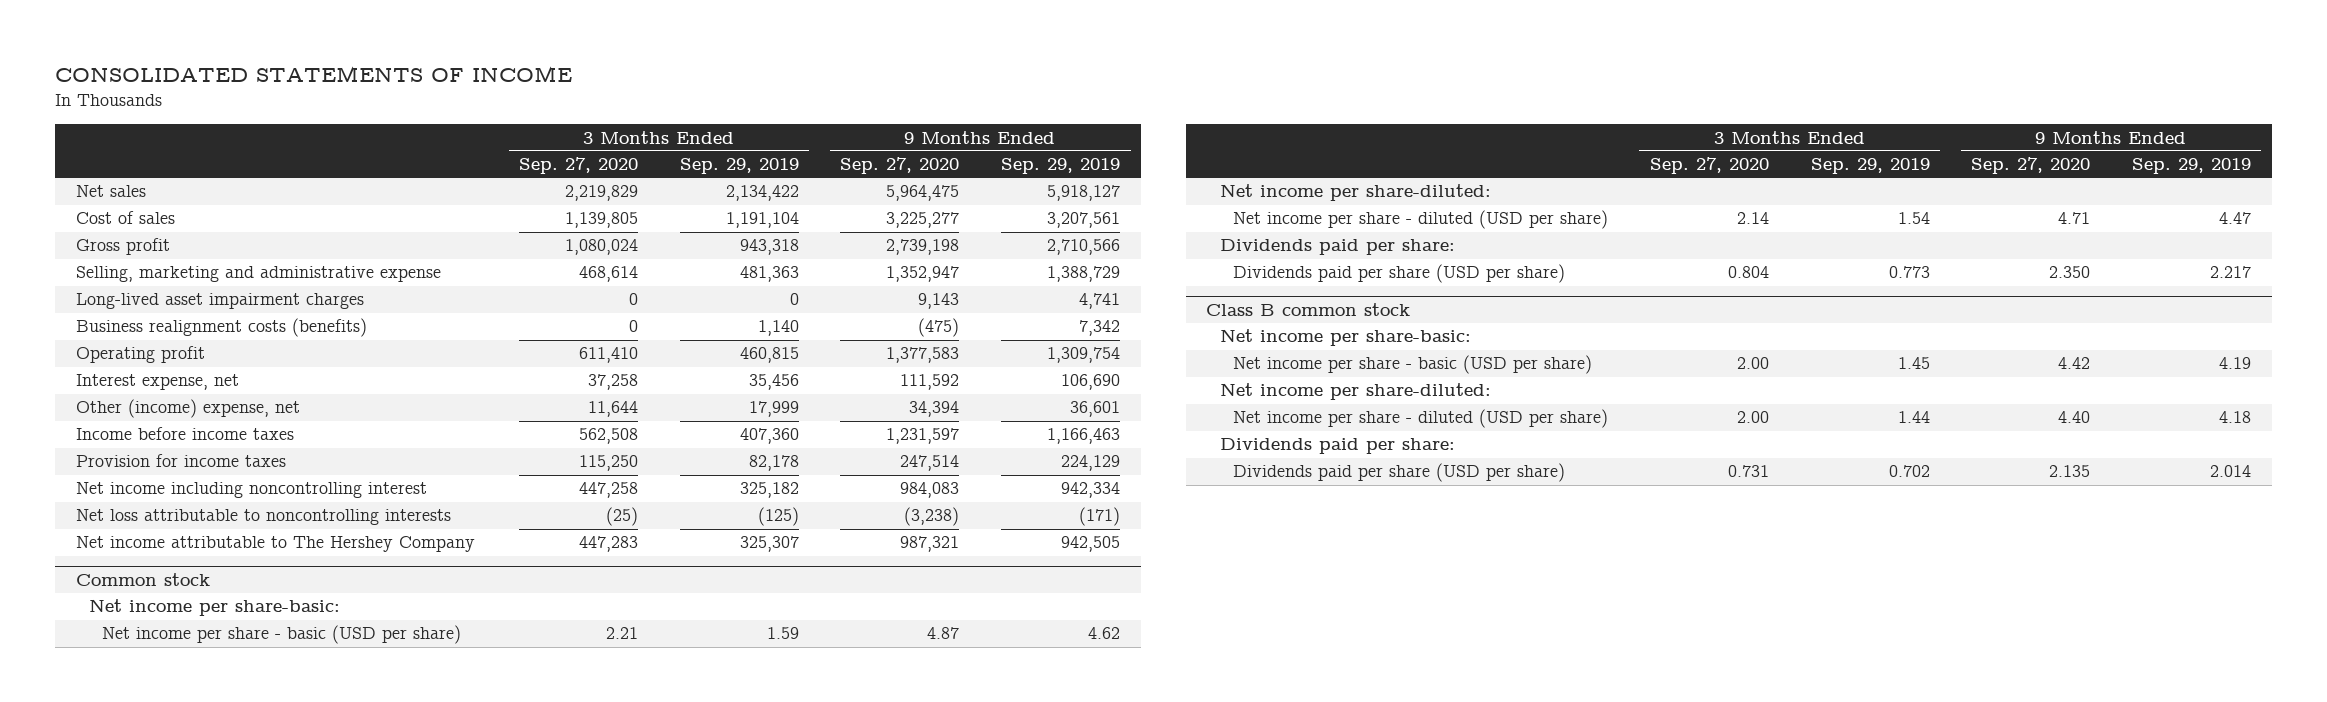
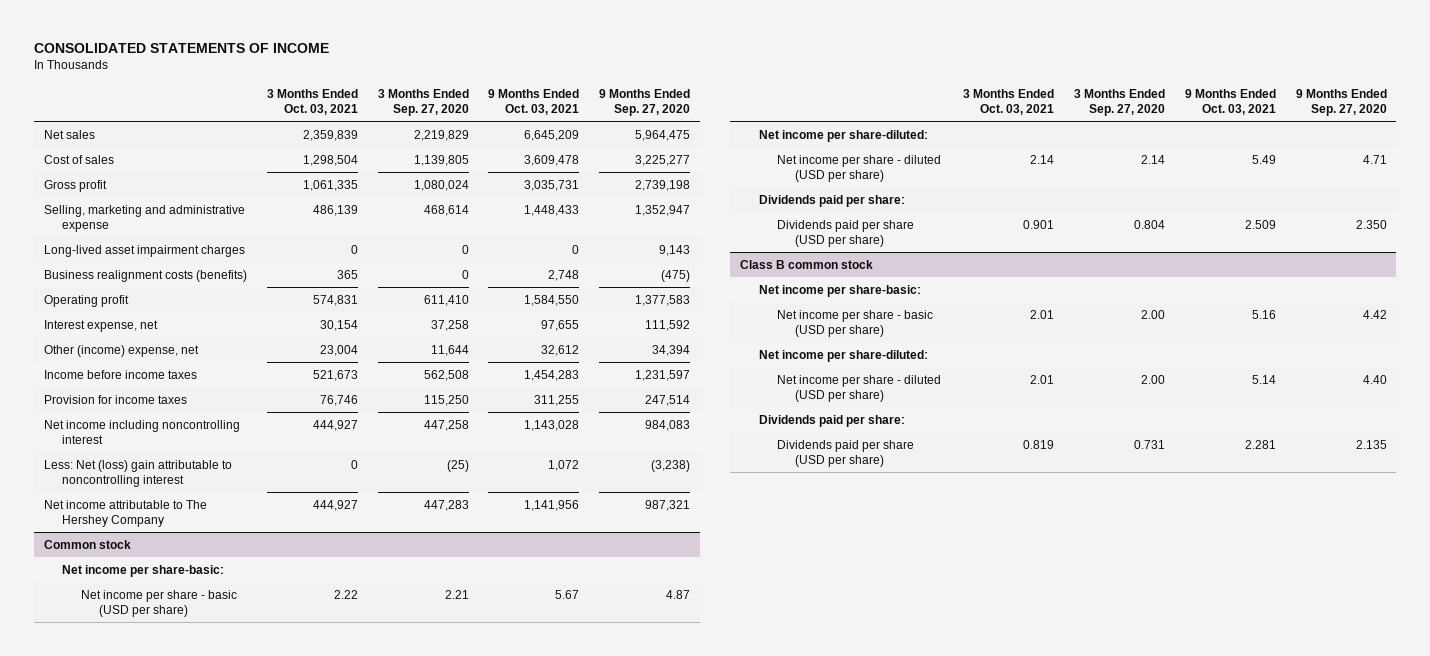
[679,158,799,175] Sep. 29, 2019 -> none
[1001,158,1121,175] Sep. 29, 2019 -> none
none -> [266,88,358,115] 3 Months Ended Oct. 03, 2021
none -> [488,88,580,115] 9 Months Ended Oct. 03, 2021
[75,509,451,526] Net loss attributable to noncontrolling interests -> [43,459,232,487] Less: Net (loss) gain attributable to noncontrolling interest

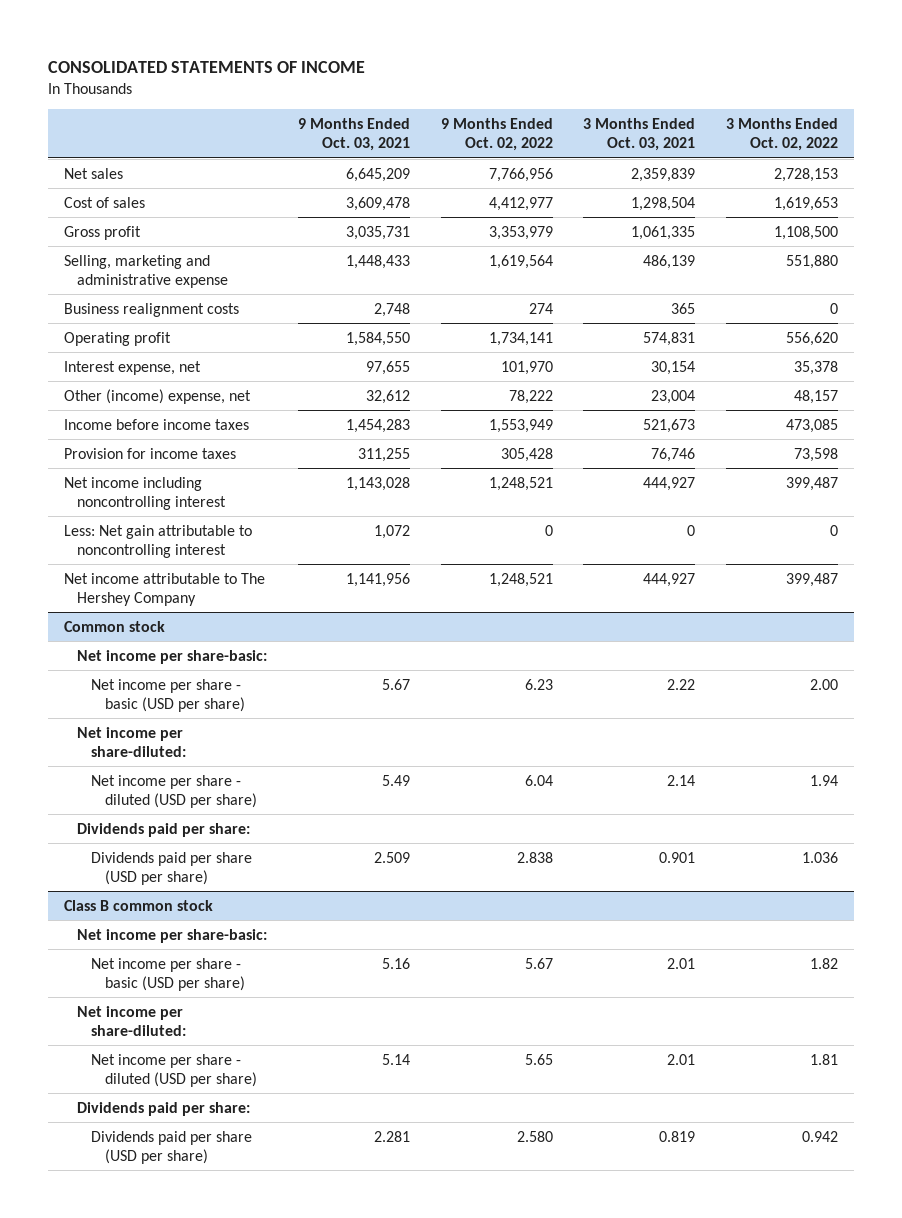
[377,88,469,116] 3 Months Ended Sep. 27, 2020 -> none
[599,88,691,116] 9 Months Ended Sep. 27, 2020 -> none
none -> [440,118,553,152] 9 Months Ended Oct. 02, 2022
none -> [726,118,839,152] 3 Months Ended Oct. 02, 2022
[43,244,245,257] Long-lived asset impairment charges -> none
[43,269,247,282] Business realignment costs (benefits) -> [63,302,239,317] Business realignment costs
[43,459,232,487] Less: Net (loss) gain attributable to noncontrolling interest -> [63,524,252,558] Less: Net gain attributable to noncontrolling interest

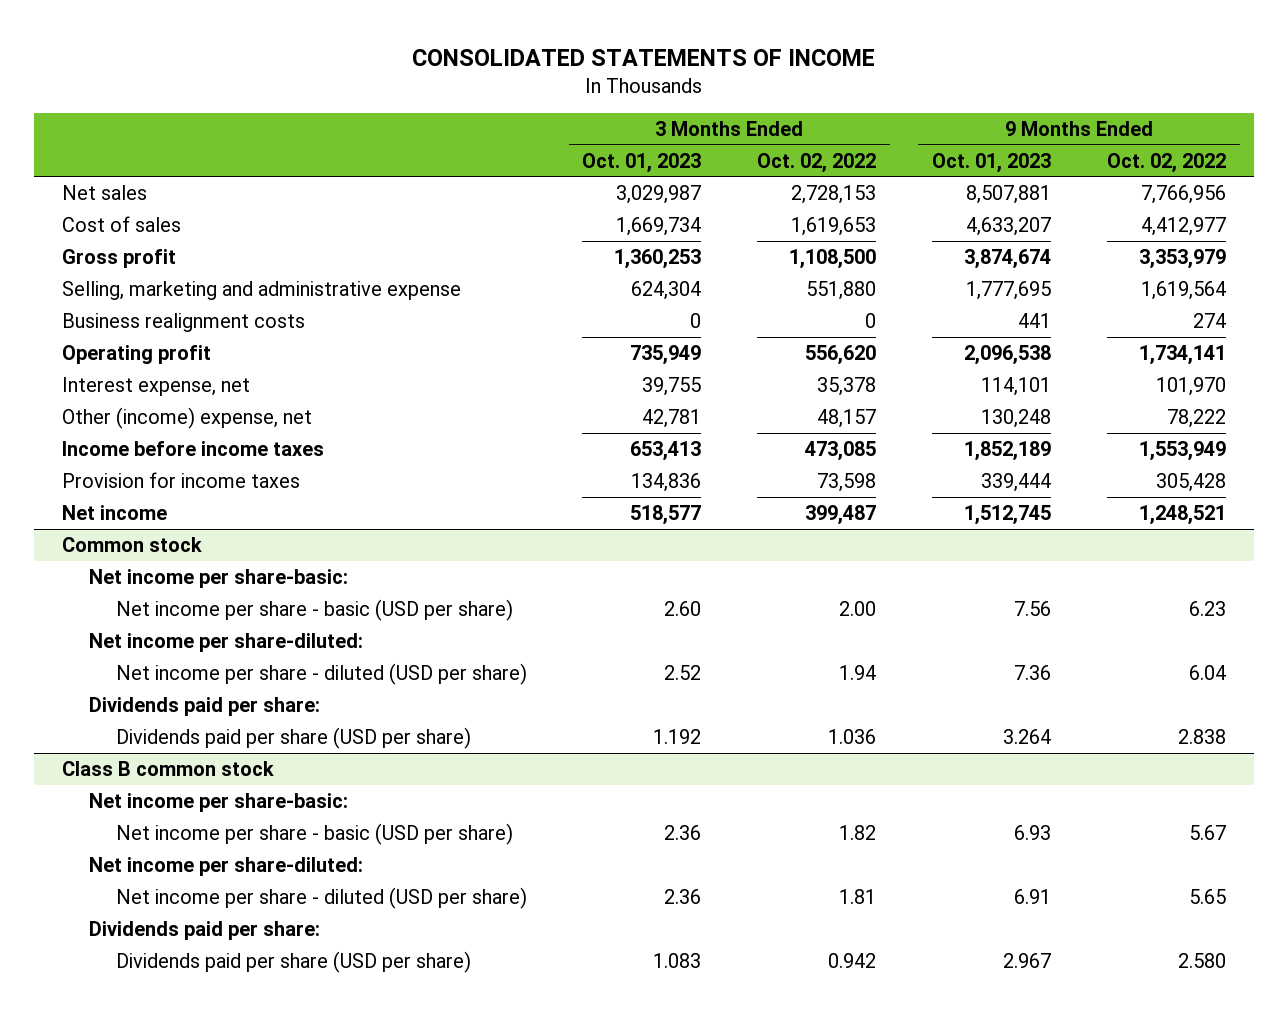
[297,118,410,152] 9 Months Ended Oct. 03, 2021 -> none
[583,118,696,152] 3 Months Ended Oct. 03, 2021 -> none
none -> [582,152,702,173] Oct. 01, 2023
none -> [932,152,1052,173] Oct. 01, 2023
[63,476,227,510] Net income including noncontrolling interest -> none
[63,524,252,558] Less: Net gain attributable to noncontrolling interest -> none
[63,572,265,606] Net income attributable to The Hershey Company -> [62,505,168,521] Net income

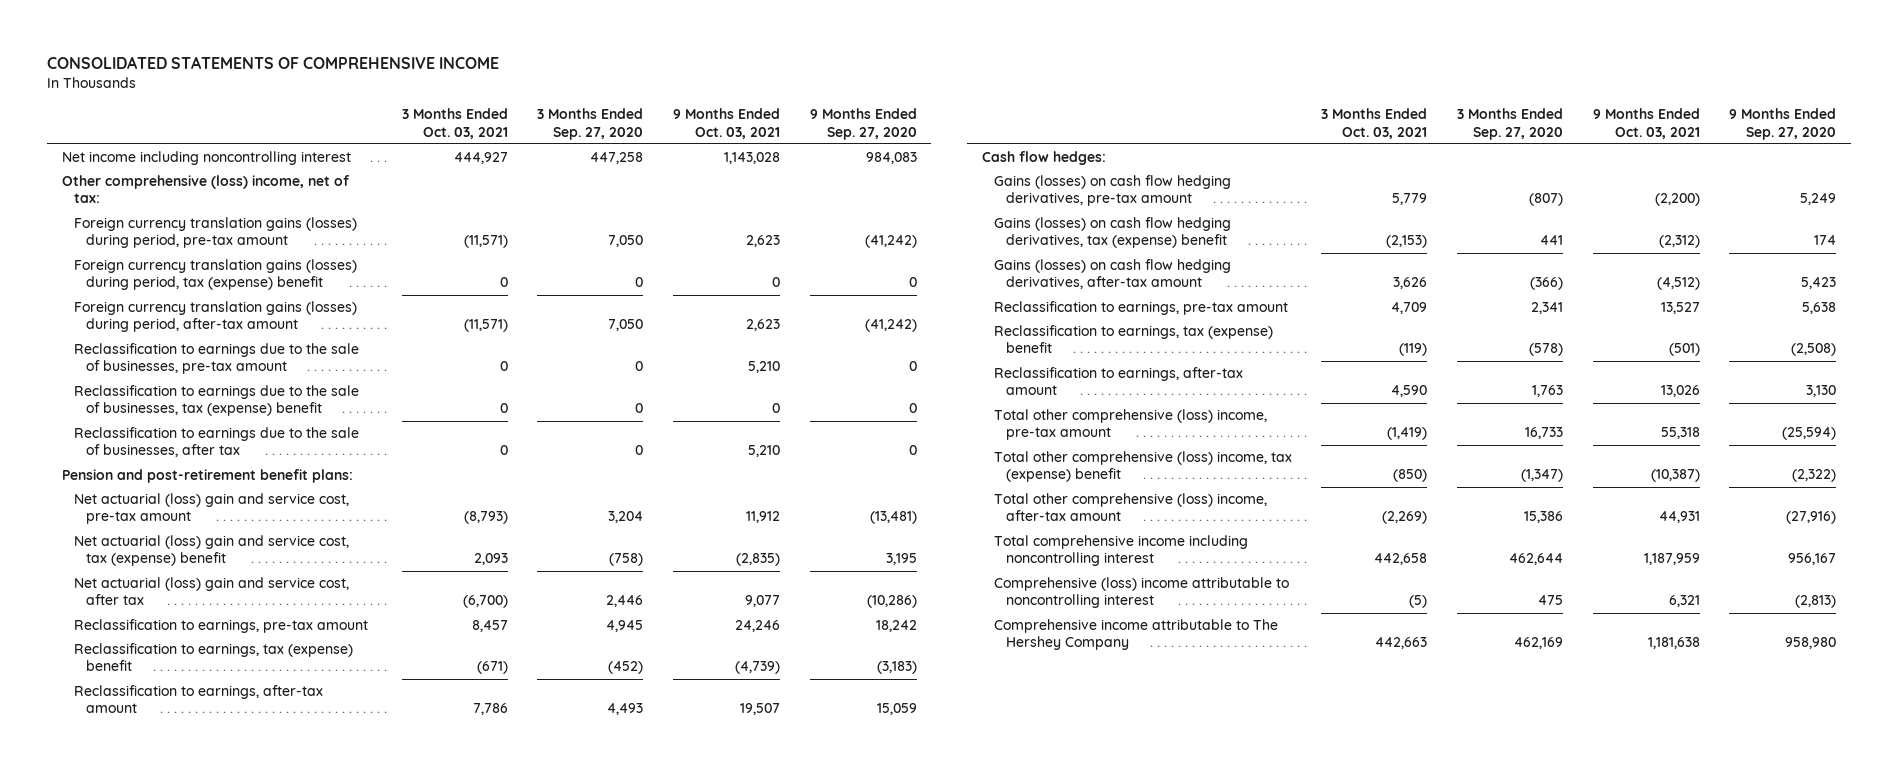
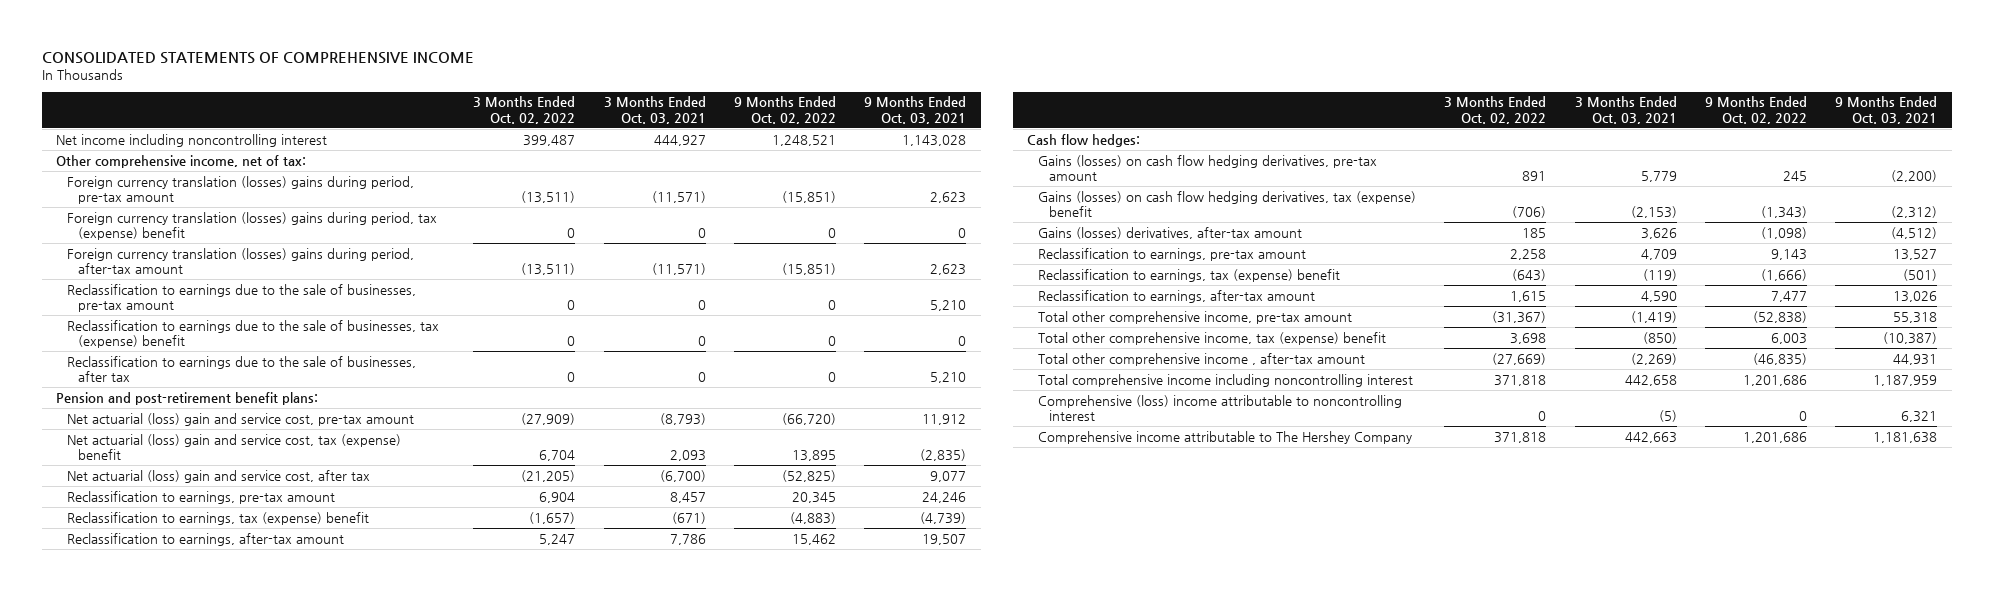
[537,108,644,140] 3 Months Ended Sep. 27, 2020 -> none
[809,108,917,140] 9 Months Ended Sep. 27, 2020 -> none
none -> [473,96,576,124] 3 Months Ended Oct. 02, 2022
none -> [734,96,837,124] 9 Months Ended Oct. 02, 2022
[61,175,350,204] Other comprehensive (loss) income, net of tax: -> [55,154,306,168] Other comprehensive income, net of tax:
[74,217,358,249] Foreign currency translation gains (losses) during period, pre-tax amount -> [67,175,415,205] Foreign currency translation (losses) gains during period, pre-tax amount
[74,259,358,291] Foreign currency translation gains (losses) during period, tax (expense) benefit -> [67,211,438,241] Foreign currency translation (losses) gains during period, tax (expense) benefit
[74,301,358,333] Foreign currency translation gains (losses) during period, after-tax amount -> [67,247,415,275] Foreign currency translation (losses) gains during period, after-tax amount
[993,259,1231,290] Gains (losses) on cash flow hedging derivatives, after-tax amount -> [1037,226,1302,239] Gains (losses) derivatives, after-tax amount
[993,409,1267,441] Total other comprehensive (loss) income, pre-tax amount -> [1037,310,1352,324] Total other comprehensive income, pre-tax amount
[993,451,1292,483] Total other comprehensive (loss) income, tax (expense) benefit -> [1037,331,1386,345] Total other comprehensive income, tax (expense) benefit
[993,493,1267,522] Total other comprehensive (loss) income, after-tax amount -> [1037,352,1365,366] Total other comprehensive income , after-tax amount

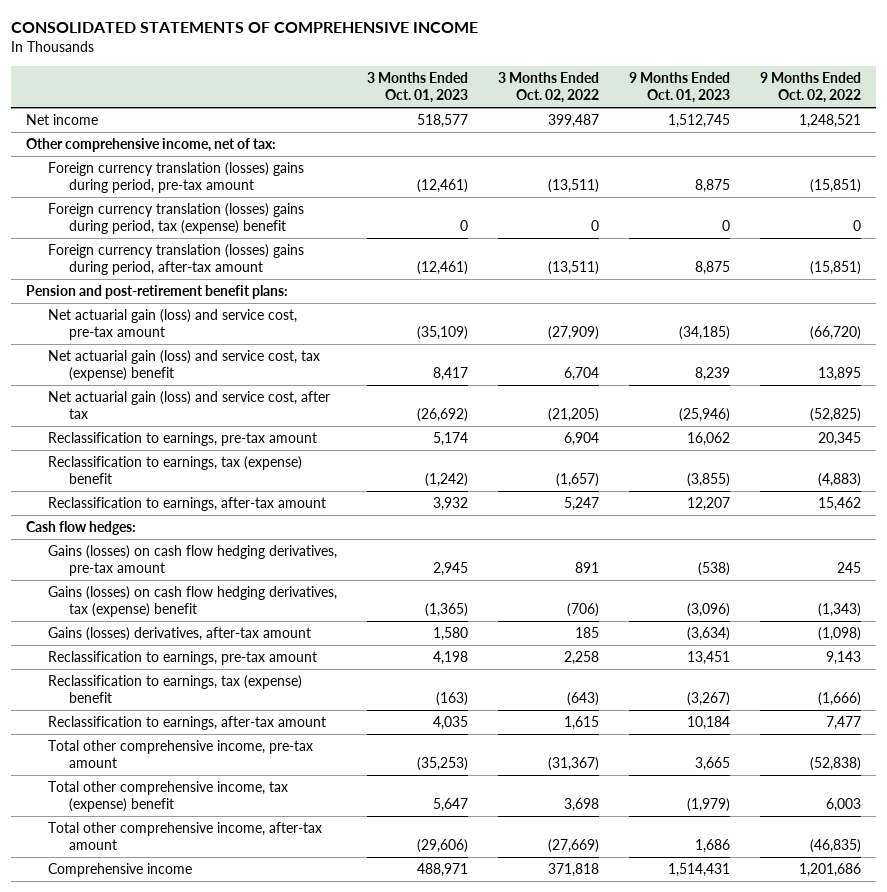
[603,96,706,124] 3 Months Ended Oct. 03, 2021 -> none
[864,96,967,124] 9 Months Ended Oct. 03, 2021 -> none
none -> [366,72,468,104] 3 Months Ended Oct. 01, 2023
none -> [628,72,730,104] 9 Months Ended Oct. 01, 2023
[55,133,327,147] Net income including noncontrolling interest -> [26,114,99,126] Net income
[67,283,417,313] Reclassification to earnings due to the sale of businesses, pre-tax amount -> none
[67,319,440,349] Reclassification to earnings due to the sale of businesses, tax (expense) benefit -> none
[67,355,417,383] Reclassification to earnings due to the sale of businesses, after tax -> none
[67,412,415,426] Net actuarial (loss) gain and service cost, pre-tax amount -> [47,309,297,341] Net actuarial gain (loss) and service cost, pre-tax amount
[67,433,402,461] Net actuarial (loss) gain and service cost, tax (expense) benefit -> [47,350,320,382] Net actuarial gain (loss) and service cost, tax (expense) benefit
[67,469,371,483] Net actuarial (loss) gain and service cost, after tax -> [47,391,330,420] Net actuarial gain (loss) and service cost, after tax
[1037,373,1413,387] Total comprehensive income including noncontrolling interest -> none
[1037,394,1402,422] Comprehensive (loss) income attributable to noncontrolling interest -> none
[1037,352,1365,366] Total other comprehensive income , after-tax amount -> [47,822,322,851] Total other comprehensive income, after-tax amount
[1037,430,1412,444] Comprehensive income attributable to The Hershey Company -> [47,863,192,878] Comprehensive income

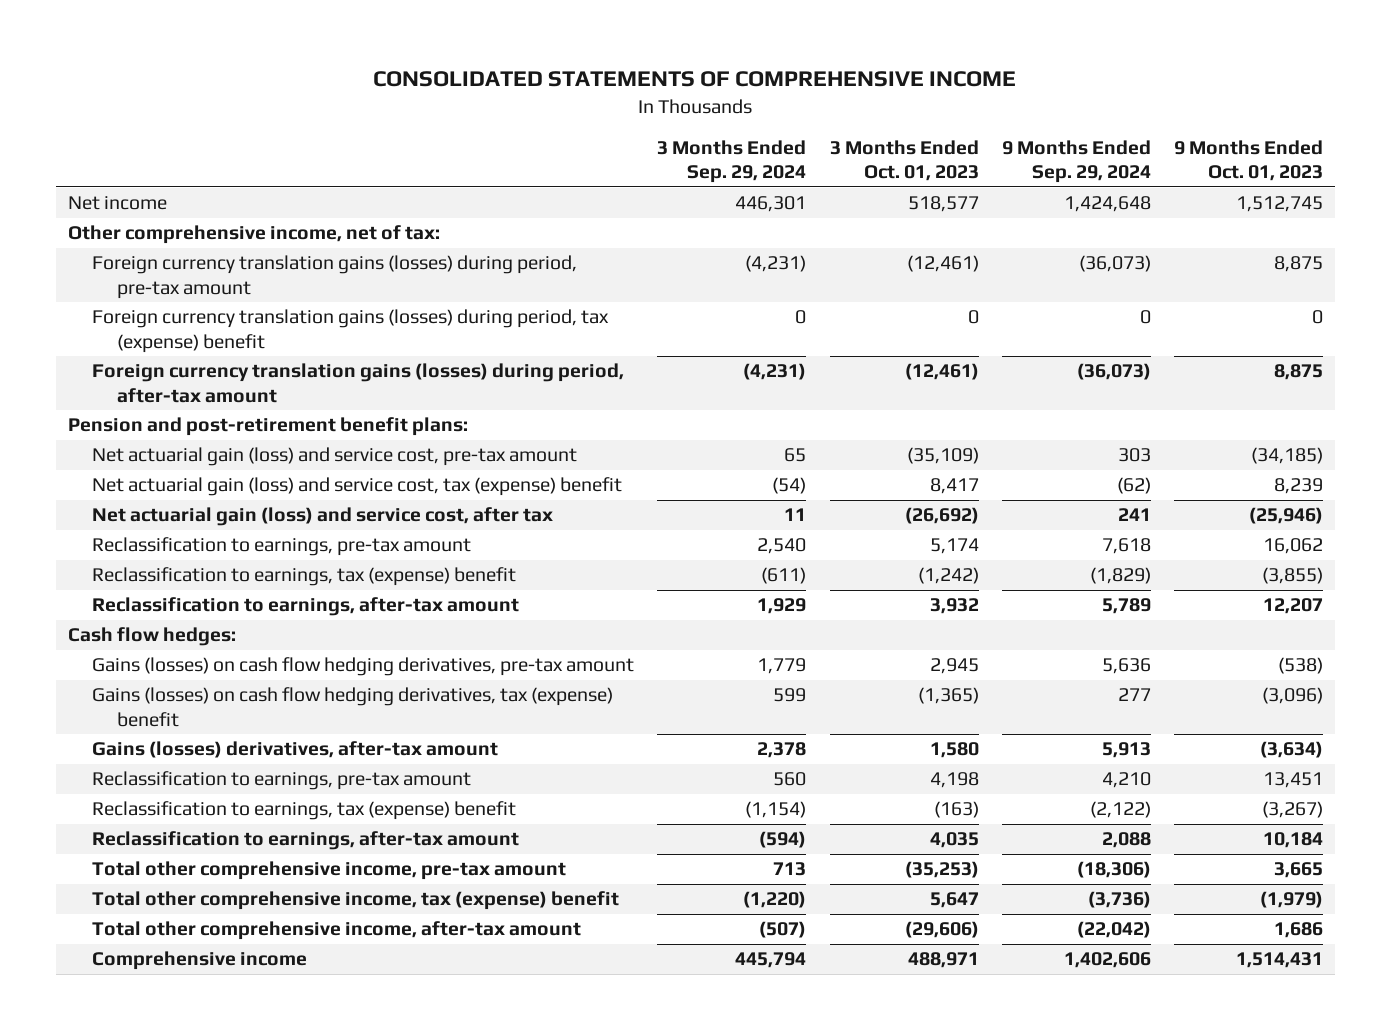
[497,72,599,104] 3 Months Ended Oct. 02, 2022 -> none
[759,72,861,104] 9 Months Ended Oct. 02, 2022 -> none
none -> [657,139,807,184] 3 Months Ended Sep. 29, 2024
none -> [1001,139,1151,184] 9 Months Ended Sep. 29, 2024
[47,162,304,194] Foreign currency translation (losses) gains during period, pre-tax amount -> [92,255,578,299] Foreign currency translation gains (losses) during period, pre-tax amount
[47,203,304,235] Foreign currency translation (losses) gains during period, tax (expense) benefit -> [92,309,610,353] Foreign currency translation gains (losses) during period, tax (expense) benefit
[47,244,304,276] Foreign currency translation (losses) gains during period, after-tax amount -> [92,363,625,403] Foreign currency translation gains (losses) during period, after-tax amount

